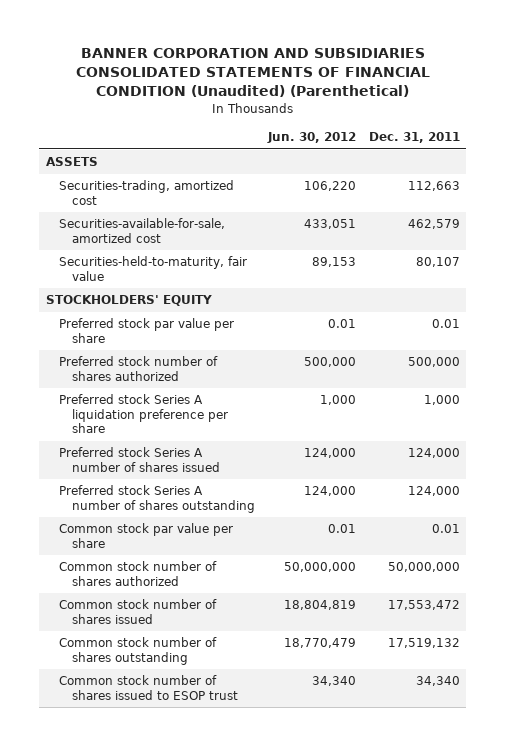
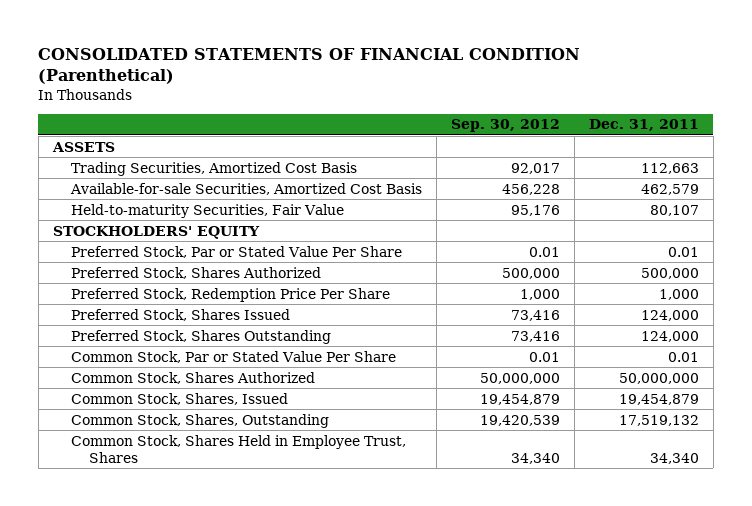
[75,48,430,98] BANNER CORPORATION AND SUBSIDIARIES CONSOLIDATED STATEMENTS OF FINANCIAL CONDITION (Unaudited) (Parenthetical) -> [38,47,581,85] CONSOLIDATED STATEMENTS OF FINANCIAL CONDITION (Parenthetical)
[266,132,356,144] Jun. 30, 2012 -> none
none -> [450,119,560,133] Sep. 30, 2012
[58,180,234,205] Securities-trading, amortized cost -> [70,161,357,176] Trading Securities, Amortized Cost Basis
[58,218,225,243] Securities-available-for-sale, amortized cost -> [69,182,422,195] Available-for-sale Securities, Amortized Cost Basis
[58,256,247,281] Securities-held-to-maturity, fair value -> [70,203,344,218] Held-to-maturity Securities, Fair Value
[58,318,234,343] Preferred stock par value per share -> [70,245,402,258] Preferred Stock, Par or Stated Value Per Share
[58,356,218,381] Preferred stock number of shares authorized -> [70,266,321,279] Preferred Stock, Shares Authorized
[58,394,228,434] Preferred stock Series A liquidation preference per share -> [70,287,390,302] Preferred Stock, Redemption Price Per Share
[58,447,220,472] Preferred stock Series A number of shares issued -> [70,308,290,321] Preferred Stock, Shares Issued
[58,485,255,513] Preferred stock Series A number of shares outstanding -> [70,329,331,344] Preferred Stock, Shares Outstanding
[58,523,233,548] Common stock par value per share -> [70,350,396,363] Common Stock, Par or Stated Value Per Share
[58,561,217,586] Common stock number of shares authorized -> [70,371,315,384] Common Stock, Shares Authorized
[58,599,217,624] Common stock number of shares issued -> [70,392,288,405] Common Stock, Shares, Issued
[387,600,460,611] 17,553,472 -> [618,393,699,405] 19,454,879
[58,637,217,665] Common stock number of shares outstanding -> [70,413,329,428] Common Stock, Shares, Outstanding
[58,675,238,700] Common stock number of shares issued to ESOP trust -> [70,434,406,463] Common Stock, Shares Held in Employee Trust, Shares

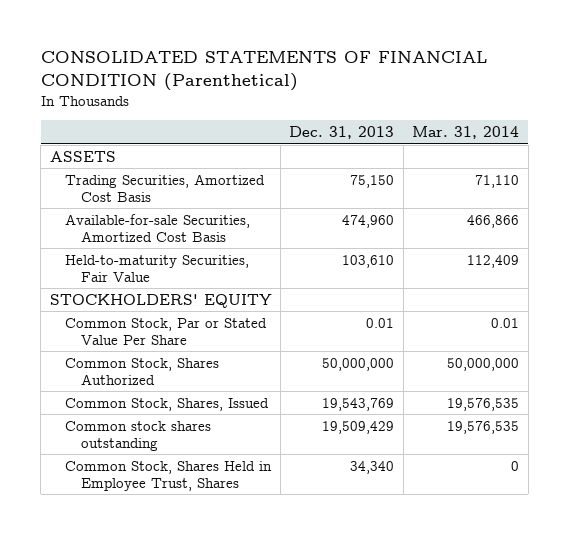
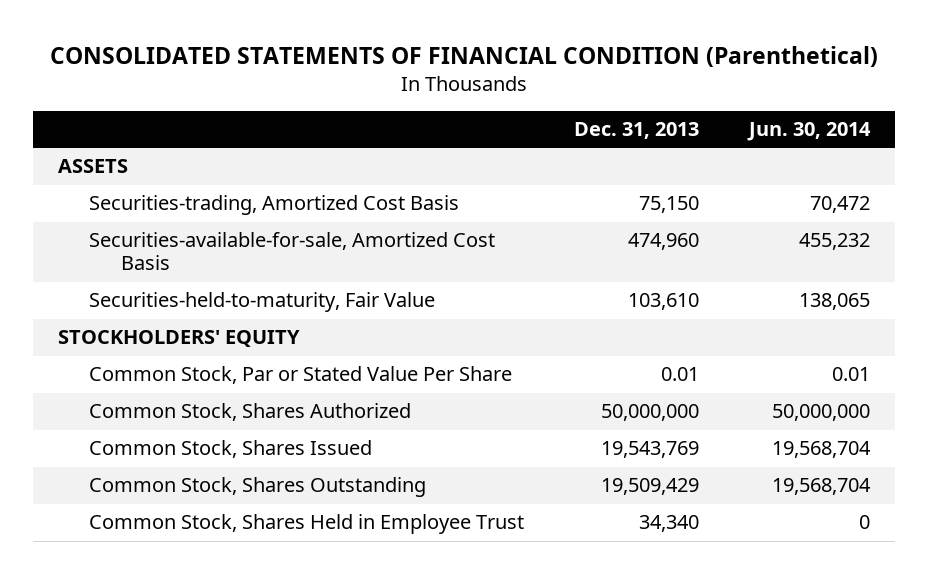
[412,125,520,139] Mar. 31, 2014 -> none
none -> [746,122,871,142] Jun. 30, 2014
[65,173,266,202] Trading Securities, Amortized Cost Basis -> [89,195,460,216] Securities-trading, Amortized Cost Basis
[65,213,251,242] Available-for-sale Securities, Amortized Cost Basis -> [89,232,496,271] Securities-available-for-sale, Amortized Cost Basis
[65,254,250,282] Held-to-maturity Securities, Fair Value -> [89,292,436,313] Securities-held-to-maturity, Fair Value
[65,397,270,411] Common Stock, Shares, Issued -> [89,440,373,459] Common Stock, Shares Issued
[65,420,212,451] Common stock shares outstanding -> [89,477,427,498] Common Stock, Shares Outstanding
[65,460,273,491] Common Stock, Shares Held in Employee Trust, Shares -> [89,514,525,535] Common Stock, Shares Held in Employee Trust

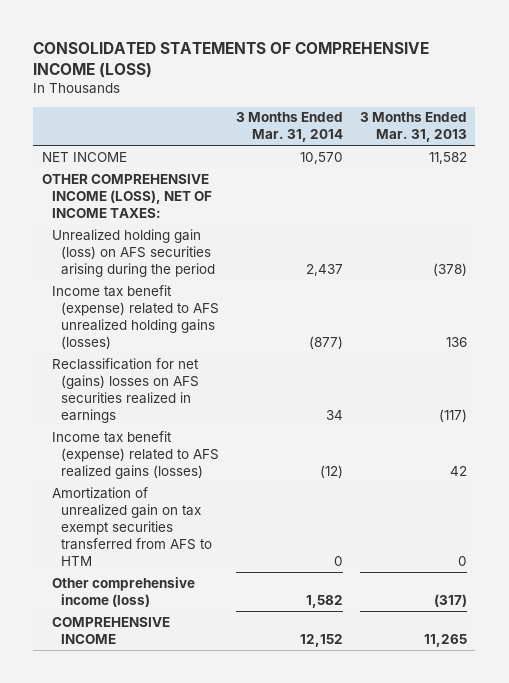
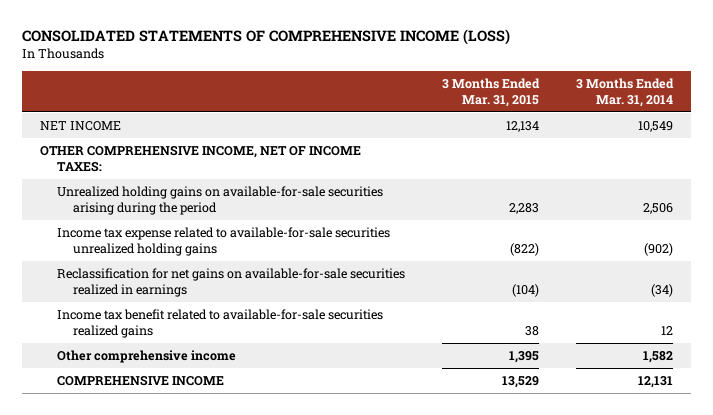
[359,112,467,143] 3 Months Ended Mar. 31, 2013 -> none
none -> [441,77,540,107] 3 Months Ended Mar. 31, 2015
[51,486,213,566] Amortization of unrealized gain on tax exempt securities transferred from AFS to HTM -> none
[299,151,343,164] 10,570 -> [637,120,673,132] 10,549
[41,173,212,218] OTHER COMPREHENSIVE INCOME (LOSS), NET OF INCOME TAXES: -> [40,144,362,173] OTHER COMPREHENSIVE INCOME, NET OF INCOME TAXES:
[51,228,216,277] Unrealized holding gain (loss) on AFS securities arising during the period -> [56,185,383,216] Unrealized holding gains on available-for-sale securities arising during the period
[305,263,343,276] 2,437 -> [642,203,673,215] 2,506
[51,284,220,349] Income tax benefit (expense) related to AFS unrealized holding gains (losses) -> [56,226,390,257] Income tax expense related to available-for-sale securities unrealized holding gains
[308,335,343,349] (877) -> [643,243,673,257] (902)
[51,357,200,423] Reclassification for net (gains) losses on AFS securities realized in earnings -> [56,267,405,298] Reclassification for net gains on available-for-sale securities realized in earnings
[325,409,343,420] 34 -> [650,284,673,298] (34)
[51,430,220,479] Income tax benefit (expense) related to AFS realized gains (losses) -> [56,308,383,339] Income tax benefit related to available-for-sale securities realized gains
[319,464,343,478] (12) -> [660,326,673,336] 12
[51,576,195,607] Other comprehensive income (loss) -> [56,349,236,363] Other comprehensive income
[299,633,343,647] 12,152 -> [637,375,673,388] 12,131

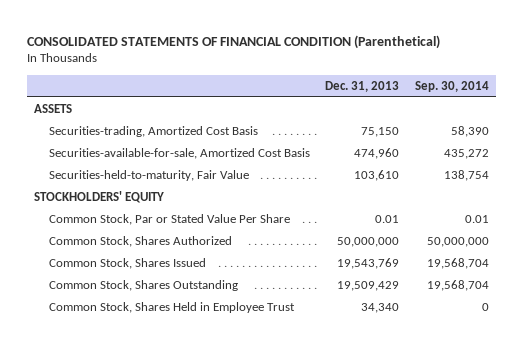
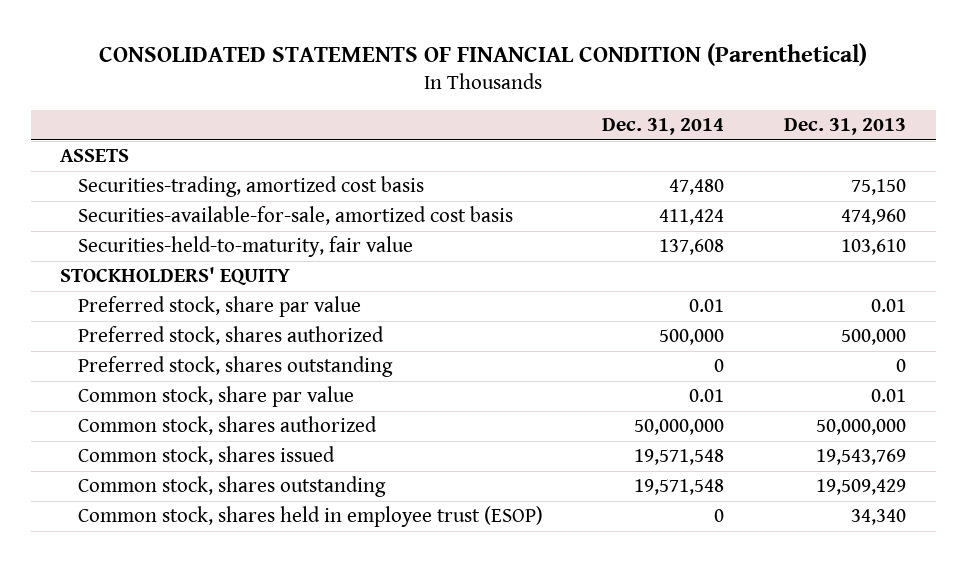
[414,80,489,92] Sep. 30, 2014 -> none
none -> [602,117,725,135] Dec. 31, 2014
[48,125,258,137] Securities-trading, Amortized Cost Basis -> [77,176,424,198] Securities-trading, amortized cost basis
[48,147,310,159] Securities-available-for-sale, Amortized Cost Basis -> [77,206,513,226] Securities-available-for-sale, amortized cost basis
[48,169,249,181] Securities-held-to-maturity, Fair Value -> [77,236,413,258] Securities-held-to-maturity, fair value
none -> [77,296,361,318] Preferred stock, share par value
none -> [77,326,384,346] Preferred stock, shares authorized
none -> [77,356,393,378] Preferred stock, shares outstanding
[48,213,290,225] Common Stock, Par or Stated Value Per Share -> [77,386,354,408] Common stock, share par value
[48,235,232,247] Common Stock, Shares Authorized -> [77,416,377,436] Common stock, shares authorized
[48,257,206,269] Common Stock, Shares Issued -> [77,446,335,466] Common stock, shares issued
[48,279,238,291] Common Stock, Shares Outstanding -> [77,476,386,498] Common stock, shares outstanding
[48,301,295,313] Common Stock, Shares Held in Employee Trust -> [77,506,543,528] Common stock, shares held in employee trust (ESOP)

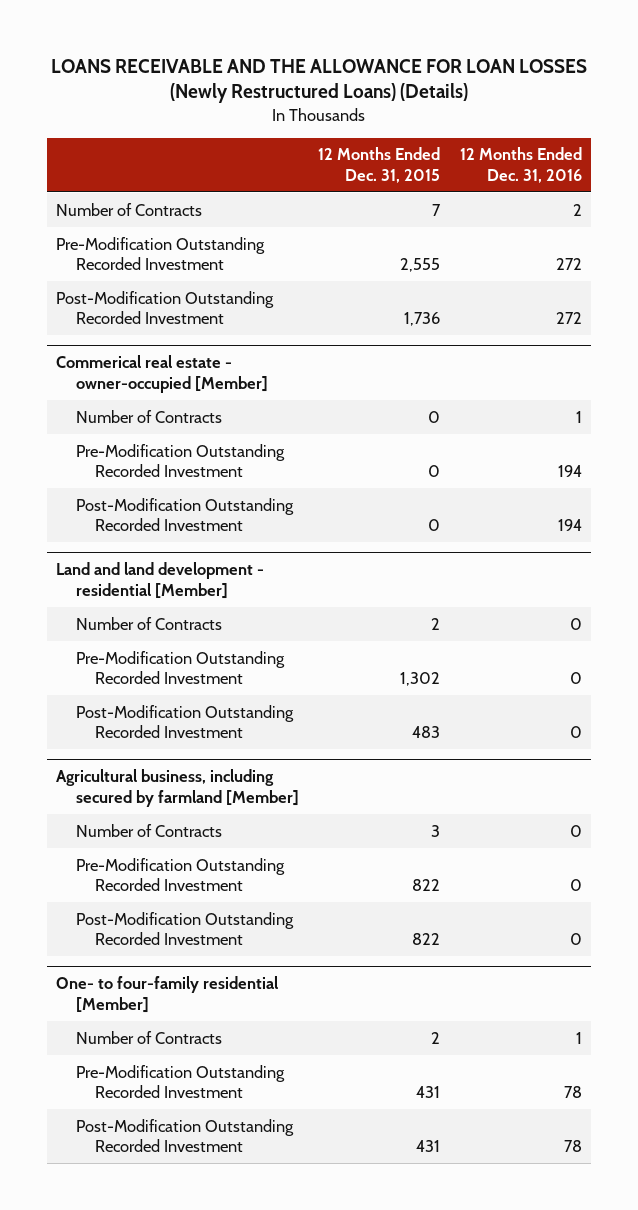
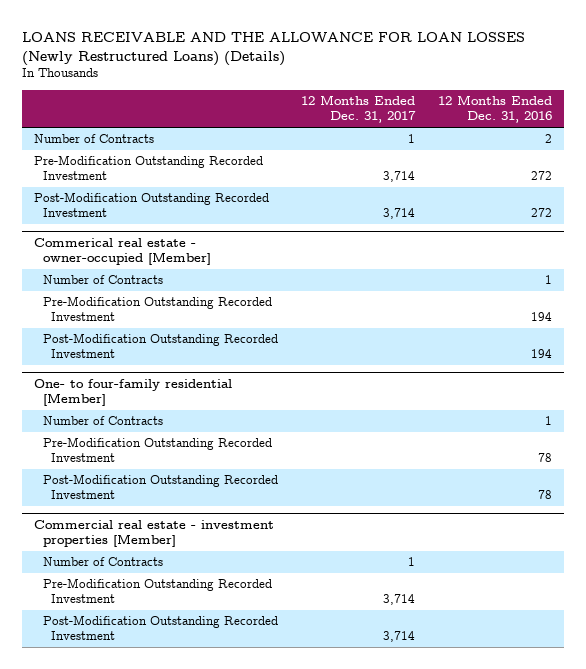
[318,147,441,183] 12 Months Ended Dec. 31, 2015 -> none
none -> [300,95,416,124] 12 Months Ended Dec. 31, 2017
[56,561,265,599] Land and land development - residential [Member] -> none
[75,616,222,630] Number of Contracts -> none
[75,650,285,685] Pre-Modification Outstanding Recorded Investment -> none
[75,704,294,739] Post-Modification Outstanding Recorded Investment -> none
[56,768,299,807] Agricultural business, including secured by farmland [Member] -> none
[75,823,222,837] Number of Contracts -> none
[75,857,285,892] Pre-Modification Outstanding Recorded Investment -> none
[75,911,294,946] Post-Modification Outstanding Recorded Investment -> none
none -> [33,519,274,547] Commercial real estate - investment properties [Member]
none -> [42,557,163,567] Number of Contracts
none -> [42,578,272,604] Pre-Modification Outstanding Recorded Investment
none -> [42,615,278,641] Post-Modification Outstanding Recorded Investment

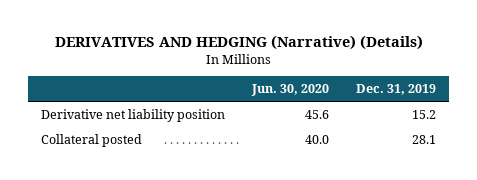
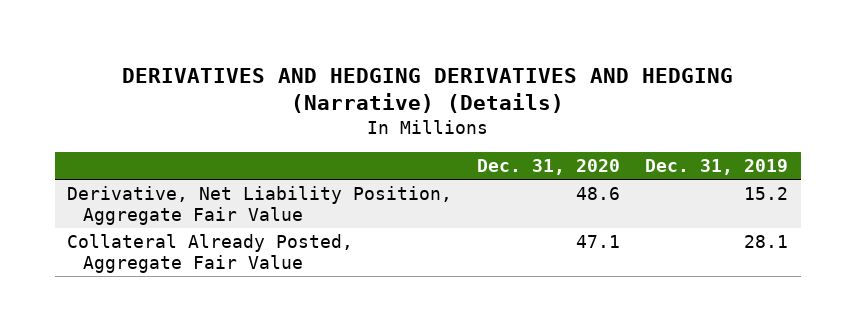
[54,35,423,51] DERIVATIVES AND HEDGING (Narrative) (Details) -> [121,67,733,114] DERIVATIVES AND HEDGING DERIVATIVES AND HEDGING (Narrative) (Details)
[251,84,330,97] Jun. 30, 2020 -> none
none -> [477,159,621,176] Dec. 31, 2020
[41,108,226,122] Derivative net liability position -> [67,185,453,226] Derivative, Net Liability Position, Aggregate Fair Value
[41,133,143,147] Collateral posted -> [67,233,354,274] Collateral Already Posted, Aggregate Fair Value

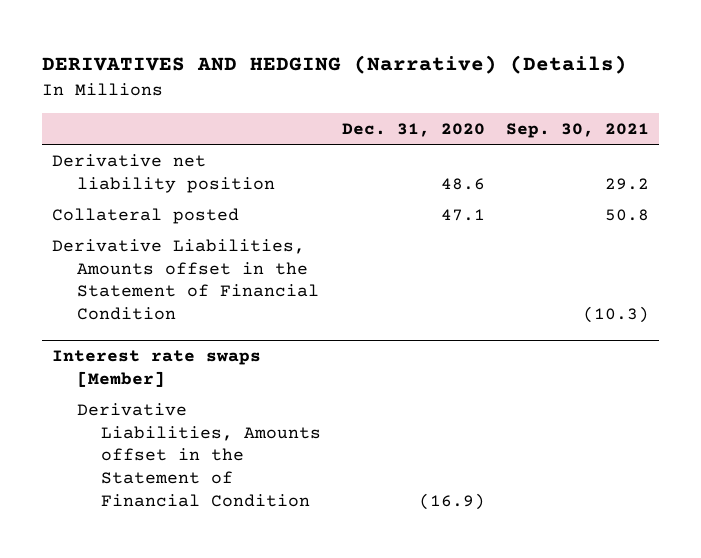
[121,67,733,114] DERIVATIVES AND HEDGING DERIVATIVES AND HEDGING (Narrative) (Details) -> [42,55,628,75] DERIVATIVES AND HEDGING (Narrative) (Details)
[645,159,789,176] Dec. 31, 2019 -> none
none -> [505,122,649,138] Sep. 30, 2021
[67,185,453,226] Derivative, Net Liability Position, Aggregate Fair Value -> [52,153,275,193] Derivative net liability position
[67,233,354,274] Collateral Already Posted, Aggregate Fair Value -> [52,207,240,224] Collateral posted
none -> [52,238,319,320] Derivative Liabilities, Amounts offset in the Statement of Financial Condition
none -> [52,350,262,387] Interest rate swaps [Member]
none -> [76,402,322,507] Derivative Liabilities, Amounts offset in the Statement of Financial Condition

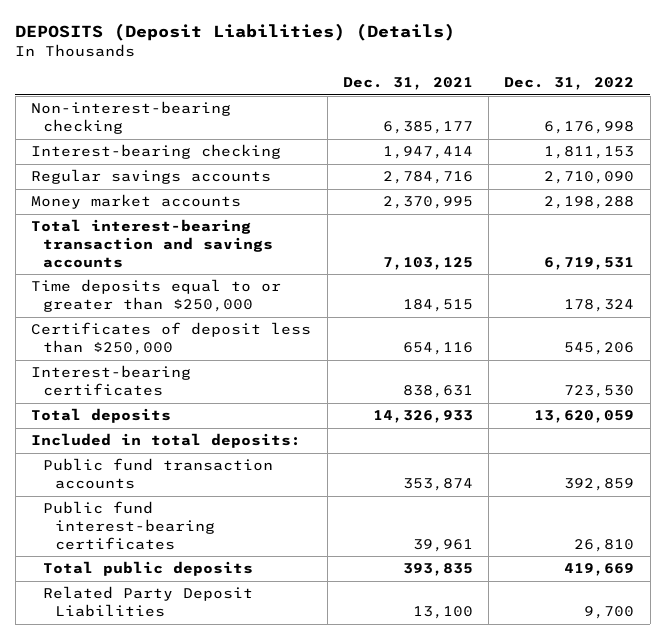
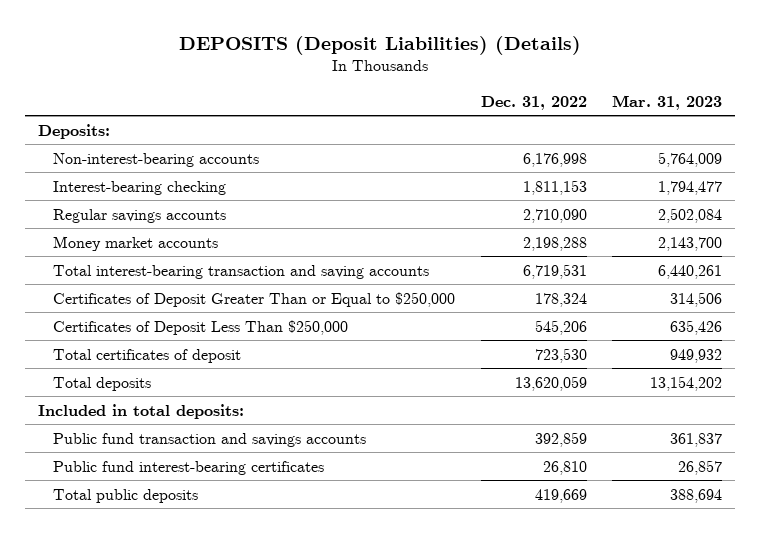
[342,77,473,91] Dec. 31, 2021 -> none
none -> [612,94,723,110] Mar. 31, 2023
none -> [37,123,110,139] Deposits:
[31,101,232,135] Non-interest-bearing checking -> [52,152,259,167] Non-interest-bearing accounts
[31,219,274,268] Total interest-bearing transaction and savings accounts -> [52,264,429,279] Total interest-bearing transaction and saving accounts
[31,279,282,313] Time deposits equal to or greater than $250,000 -> [52,291,455,307] Certificates of Deposit Greater Than or Equal to $250,000
[31,322,312,356] Certificates of deposit less than $250,000 -> [52,319,348,335] Certificates of Deposit Less Than $250,000
[31,365,192,397] Interest-bearing certificates -> [52,348,241,363] Total certificates of deposit
[43,458,274,490] Public fund transaction accounts -> [52,432,366,447] Public fund transaction and savings accounts
[43,586,254,618] Related Party Deposit Liabilities -> none

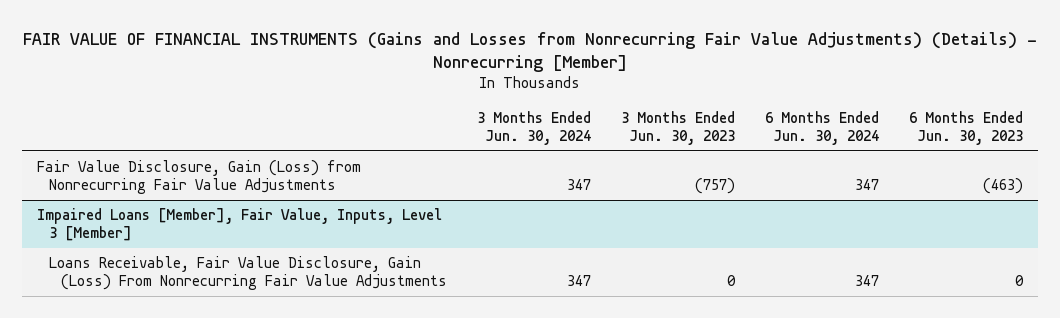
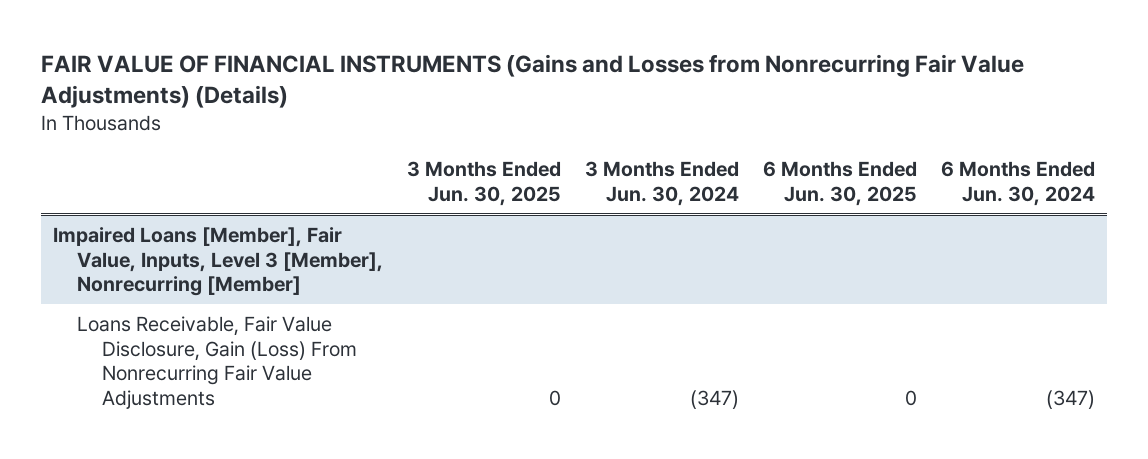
[23,32,1038,73] FAIR VALUE OF FINANCIAL INSTRUMENTS (Gains and Losses from Nonrecurring Fair Value Adjustments) (Details) - Nonrecurring [Member] -> [41,53,1025,108] FAIR VALUE OF FINANCIAL INSTRUMENTS (Gains and Losses from Nonrecurring Fair Value Adjustments) (Details)
[620,110,735,146] 3 Months Ended Jun. 30, 2023 -> none
[909,110,1024,146] 6 Months Ended Jun. 30, 2023 -> none
none -> [407,161,562,207] 3 Months Ended Jun. 30, 2025
none -> [763,161,918,207] 6 Months Ended Jun. 30, 2025
[37,159,362,195] Fair Value Disclosure, Gain (Loss) from Nonrecurring Fair Value Adjustments -> none
[37,207,443,242] Impaired Loans [Member], Fair Value, Inputs, Level 3 [Member] -> [53,226,384,297] Impaired Loans [Member], Fair Value, Inputs, Level 3 [Member], Nonrecurring [Member]
[566,275,591,287] 347 -> [690,390,740,410] (347)
[854,275,879,287] 347 -> [1046,390,1096,410] (347)

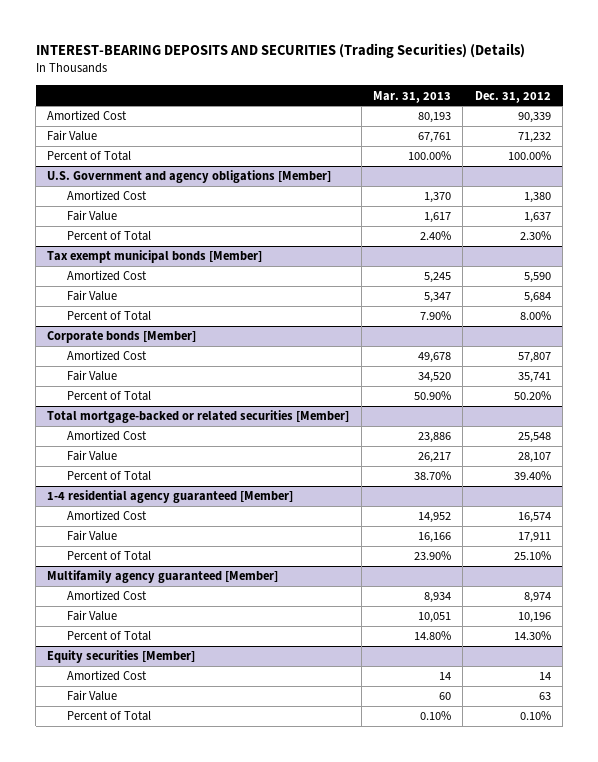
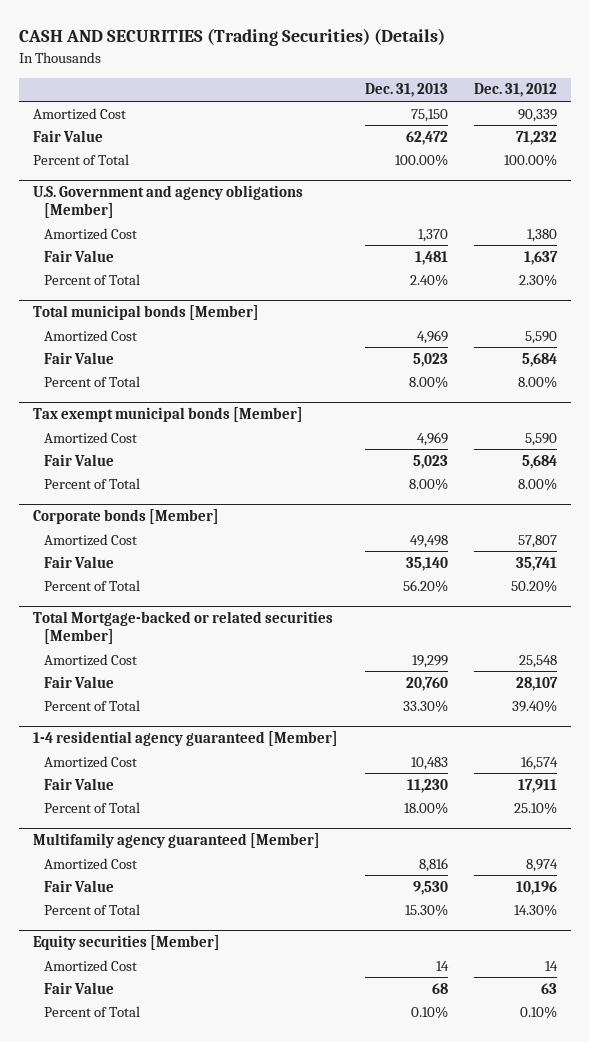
[35,43,525,59] INTEREST-BEARING DEPOSITS AND SECURITIES (Trading Securities) (Details) -> [19,28,446,47] CASH AND SECURITIES (Trading Securities) (Details)
[373,90,452,103] Mar. 31, 2013 -> none
none -> [364,83,448,98] Dec. 31, 2013
none -> [32,304,259,320] Total municipal bonds [Member]
none -> [43,329,137,342] Amortized Cost
none -> [43,351,114,364] Fair Value
none -> [43,375,140,387] Percent of Total
[47,410,350,424] Total mortgage-backed or related securities [Member] -> [32,610,333,645] Total Mortgage-backed or related securities [Member]

